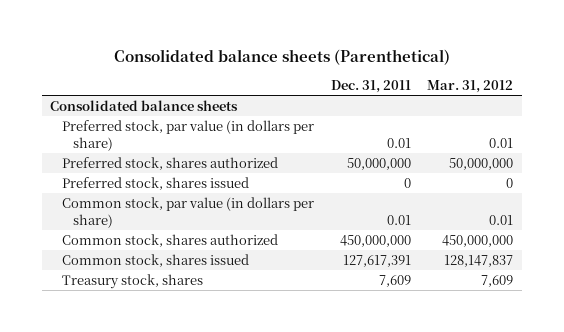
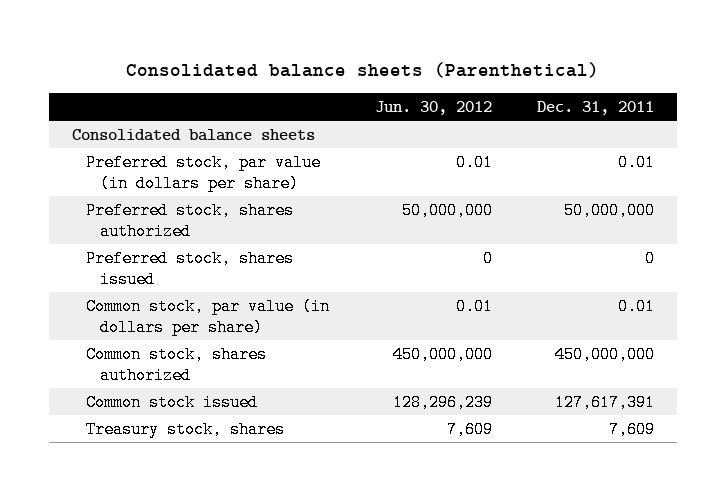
[427,79,514,93] Mar. 31, 2012 -> none
none -> [374,100,492,115] Jun. 30, 2012
[61,253,249,267] Common stock, shares issued -> [85,393,258,411] Common stock issued

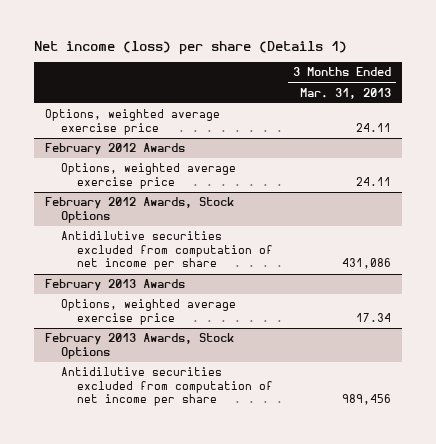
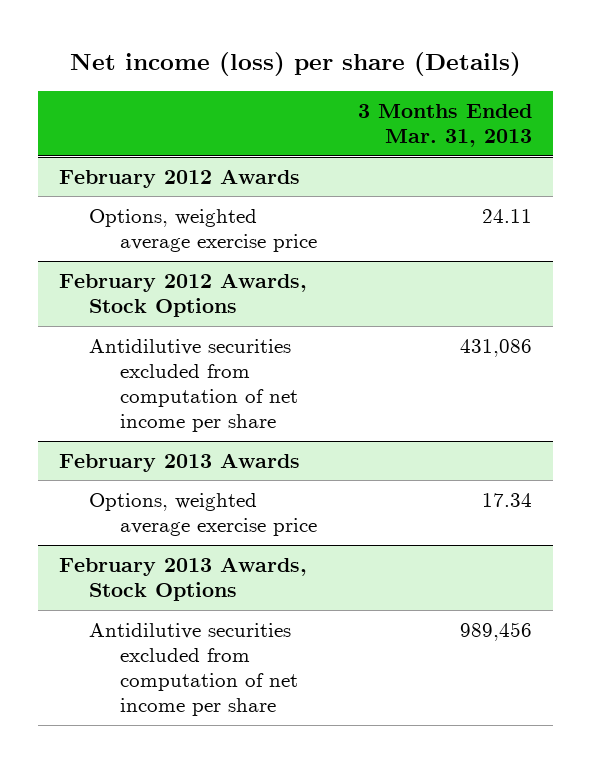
[34,41,348,56] Net income (loss) per share (Details 1) -> [69,52,521,77] Net income (loss) per share (Details)
[44,109,220,135] Options, weighted average exercise price -> none

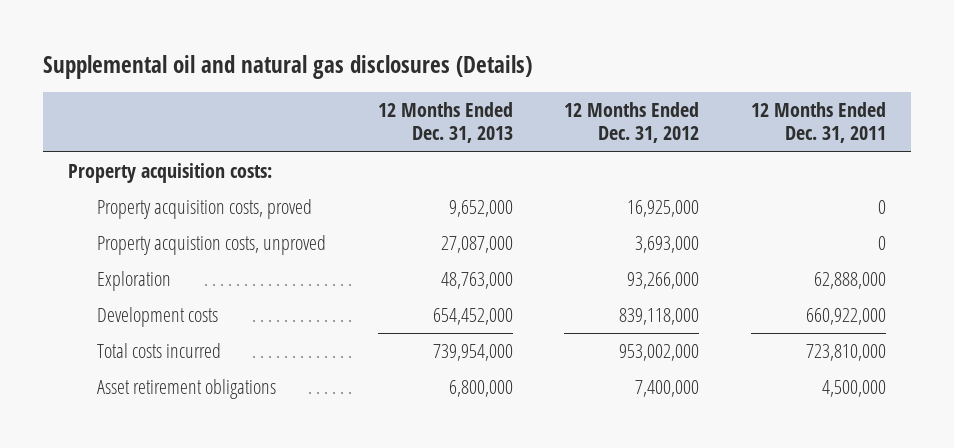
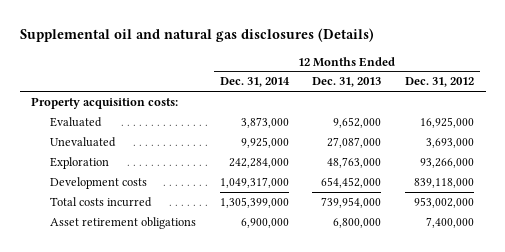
[750,102,886,144] 12 Months Ended Dec. 31, 2011 -> none
none -> [219,77,290,88] Dec. 31, 2014
[97,199,313,220] Property acquisition costs, proved -> [50,116,103,127] Evaluated
[97,235,327,256] Property acquistion costs, unproved -> [50,136,117,147] Unevaluated

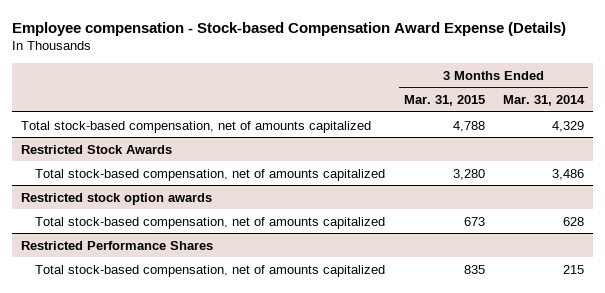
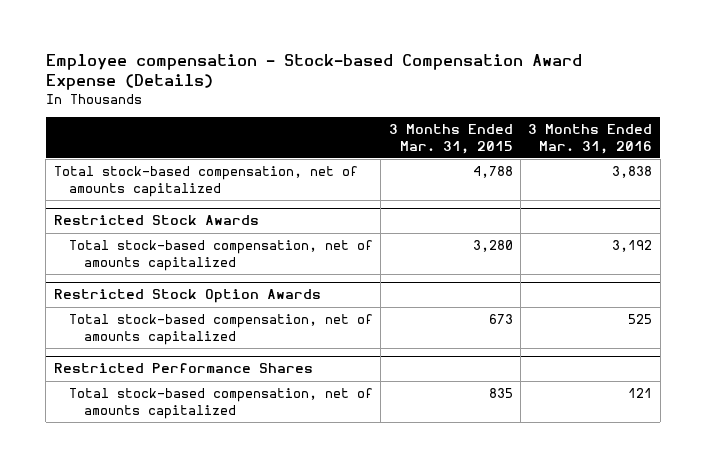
[502,95,585,107] Mar. 31, 2014 -> none
none -> [528,124,653,154] 3 Months Ended Mar. 31, 2016
[21,192,213,205] Restricted stock option awards -> [53,289,321,304] Restricted Stock Option Awards

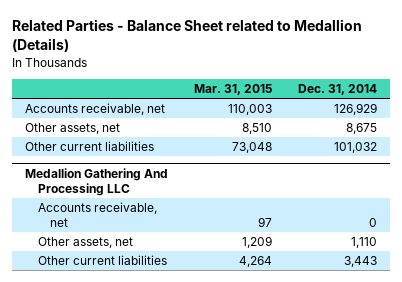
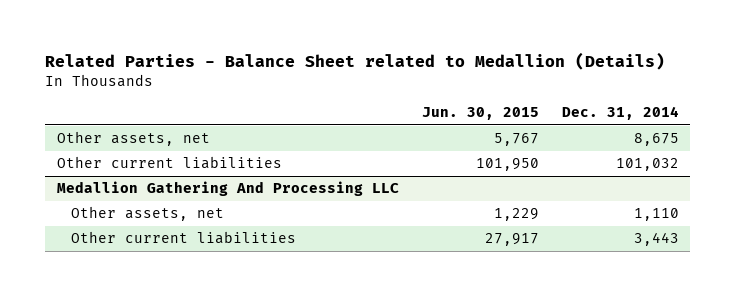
[194,84,273,96] Mar. 31, 2015 -> none
none -> [421,107,539,121] Jun. 30, 2015
[25,103,166,116] Accounts receivable, net -> none
[37,202,157,228] Accounts receivable, net -> none

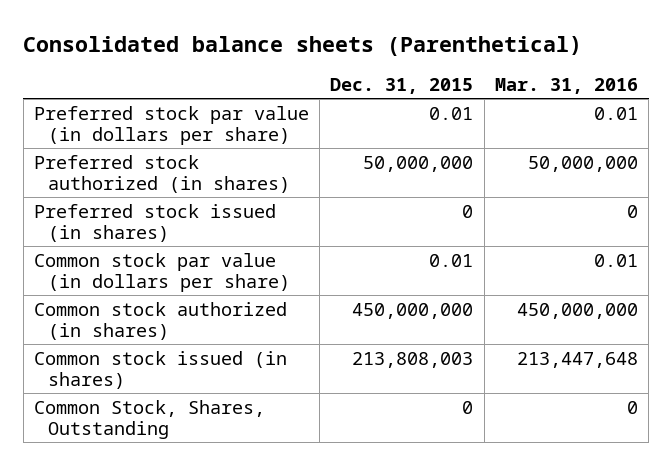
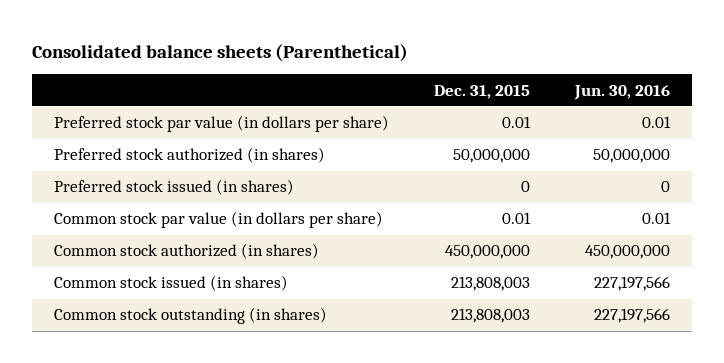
[494,77,638,94] Mar. 31, 2016 -> none
none -> [573,84,670,100] Jun. 30, 2016
[33,399,265,439] Common Stock, Shares, Outstanding -> [54,307,328,325] Common stock outstanding (in shares)
[462,400,474,414] 0 -> [451,308,531,324] 213,808,003

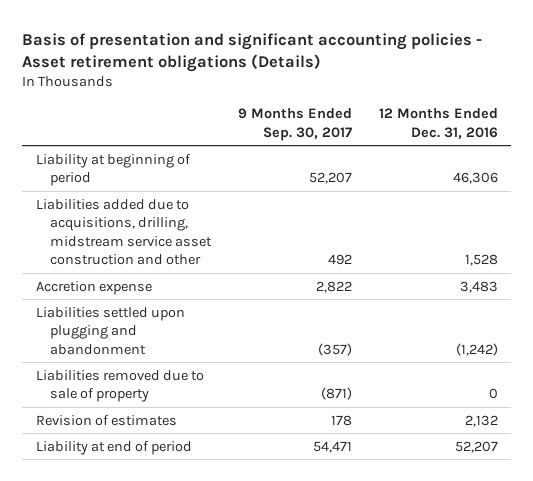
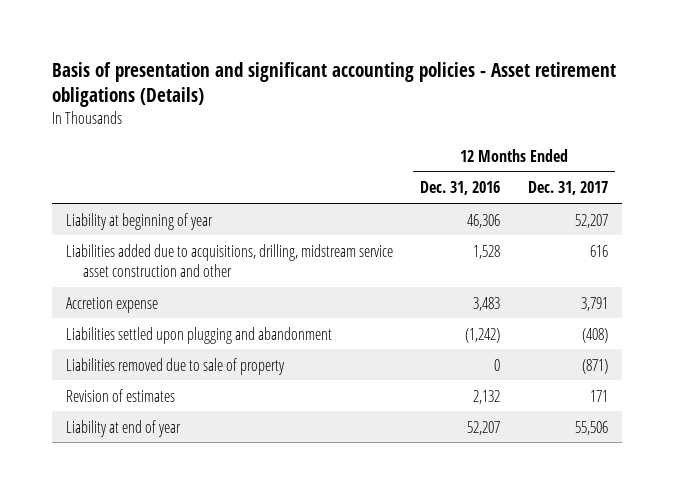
[237,108,352,141] 9 Months Ended Sep. 30, 2017 -> none
none -> [528,181,609,196] Dec. 31, 2017
[35,153,191,187] Liability at beginning of period -> [65,212,213,230] Liability at beginning of year
[35,440,192,455] Liability at end of period -> [65,419,181,437] Liability at end of year

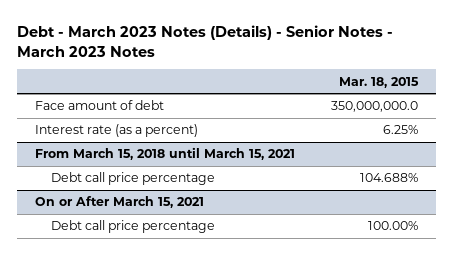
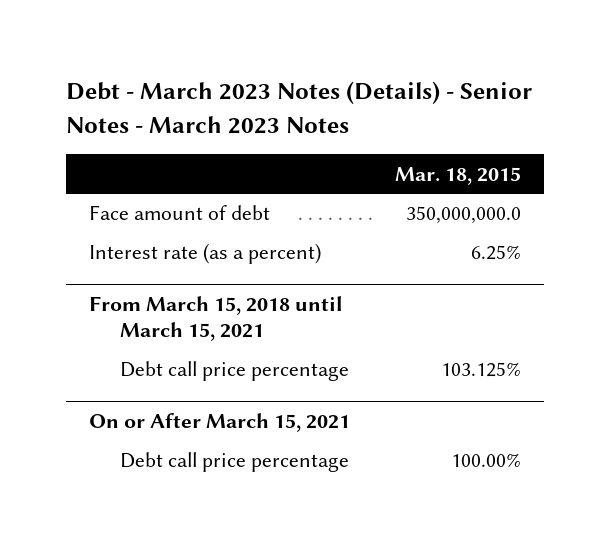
[360,173,419,183] 104.688% -> [441,362,522,378] 103.125%

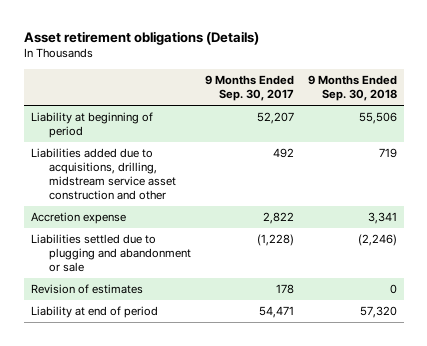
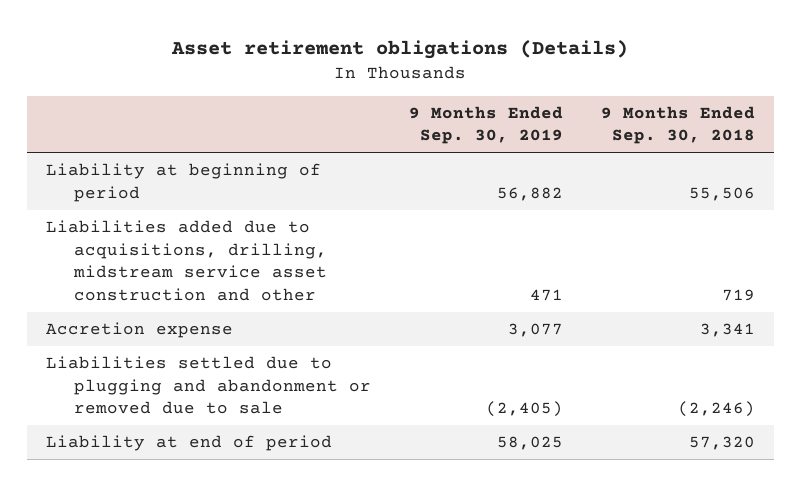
[204,75,294,101] 9 Months Ended Sep. 30, 2017 -> none
none -> [408,105,563,145] 9 Months Ended Sep. 30, 2019
[30,284,143,295] Revision of estimates -> none
[30,234,191,272] Liabilities settled due to plugging and abandonment or sale -> [45,356,371,415] Liabilities settled due to plugging and abandonment or removed due to sale

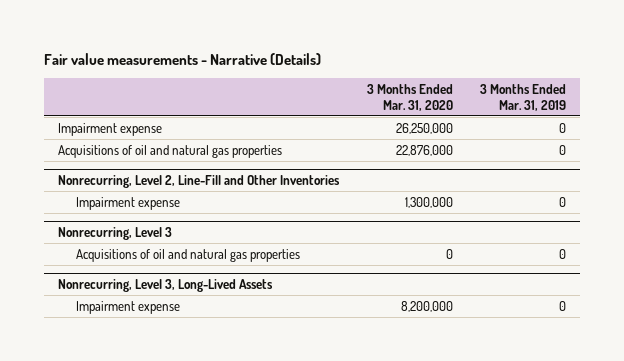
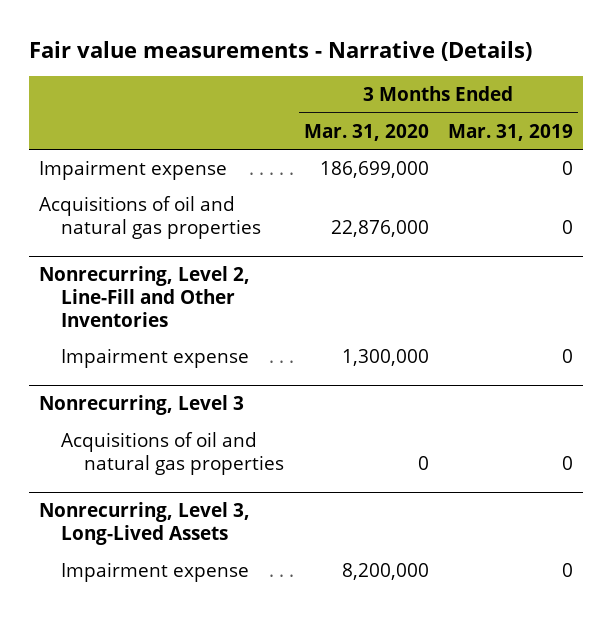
[395,122,453,134] 26,250,000 -> [319,160,429,178] 186,699,000

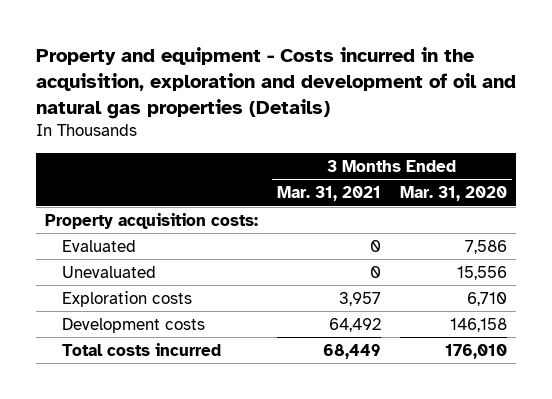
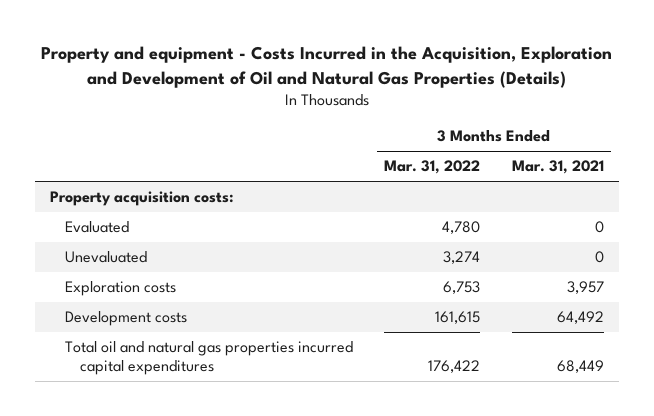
[35,46,516,119] Property and equipment - Costs incurred in the acquisition, exploration and development of oil and natural gas properties (Details) -> [40,46,612,88] Property and equipment - Costs Incurred in the Acquisition, Exploration and Development of Oil and Natural Gas Properties (Details)
[399,186,507,202] Mar. 31, 2020 -> none
none -> [384,160,481,175] Mar. 31, 2022
[62,342,222,356] Total costs incurred -> [65,341,354,376] Total oil and natural gas properties incurred capital expenditures

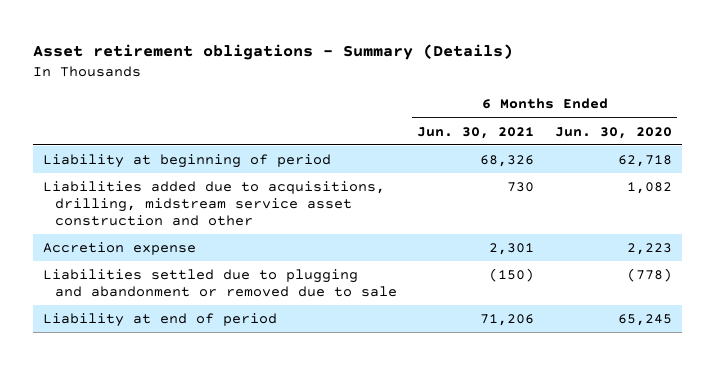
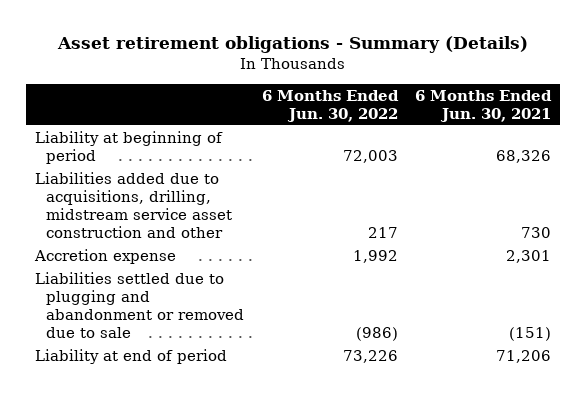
[554,126,672,139] Jun. 30, 2020 -> none
none -> [261,89,399,122] 6 Months Ended Jun. 30, 2022
[489,267,535,282] (150) -> [508,326,551,341] (151)

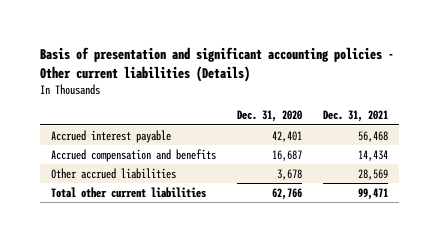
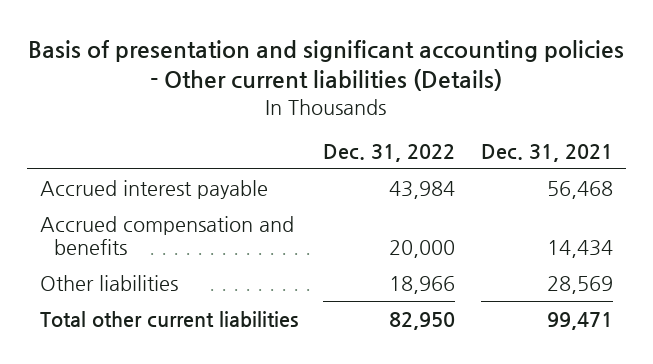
[237,110,303,123] Dec. 31, 2020 -> none
none -> [323,143,456,162] Dec. 31, 2022
[50,167,176,179] Other accrued liabilities -> [39,274,178,291] Other liabilities

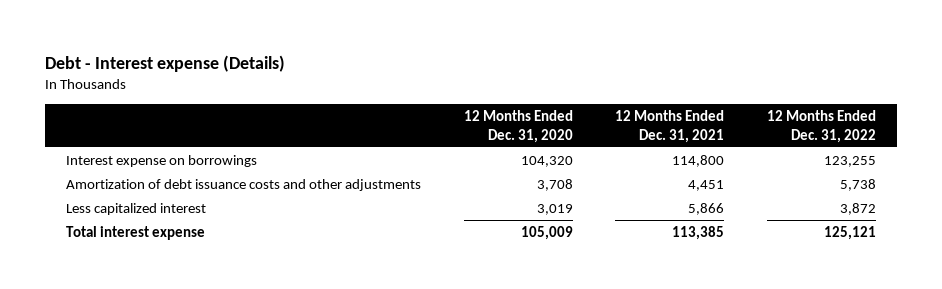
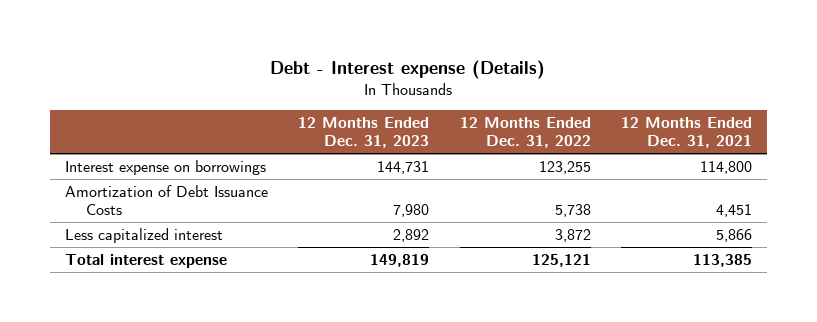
[463,110,573,143] 12 Months Ended Dec. 31, 2020 -> none
none -> [298,116,430,149] 12 Months Ended Dec. 31, 2023
[66,179,422,192] Amortization of debt issuance costs and other adjustments -> [64,184,268,215] Amortization of Debt Issuance Costs

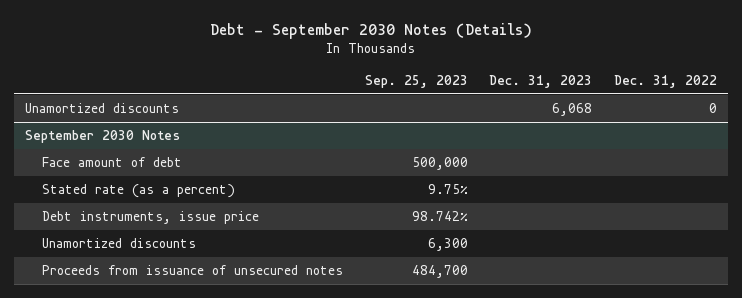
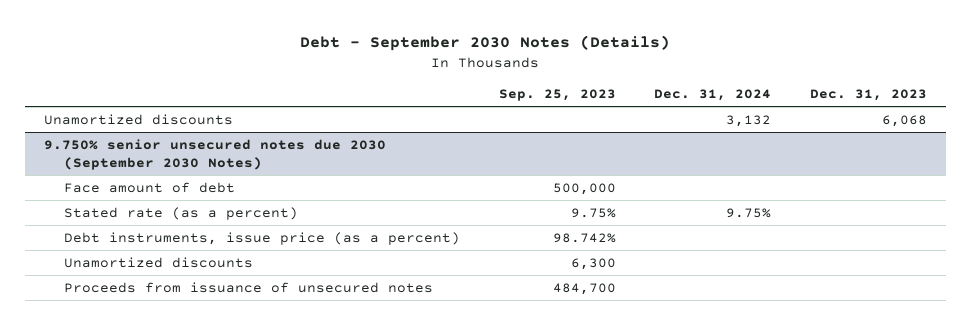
[614,74,718,88] Dec. 31, 2022 -> none
none -> [654,89,772,102] Dec. 31, 2024
[24,130,180,144] September 2030 Notes -> [44,138,387,170] 9.750% senior unsecured notes due 2030 (September 2030 Notes)
[41,211,259,225] Debt instruments, issue price -> [63,231,460,245] Debt instruments, issue price (as a percent)

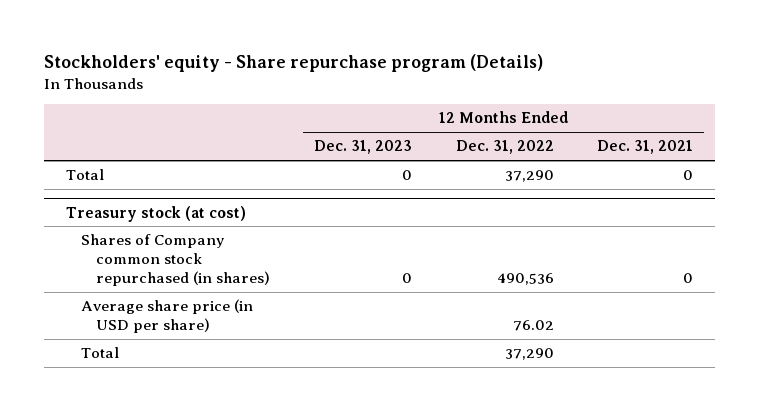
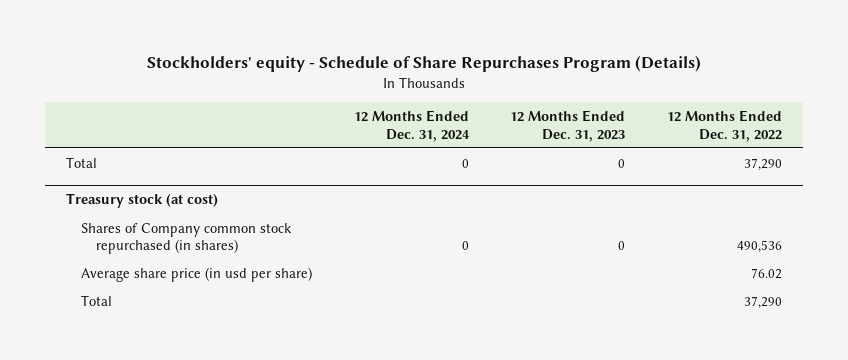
[44,54,544,73] Stockholders' equity - Share repurchase program (Details) -> [146,55,701,73] Stockholders' equity - Schedule of Share Repurchases Program (Details)
[597,140,694,155] Dec. 31, 2021 -> none
none -> [353,110,470,142] 12 Months Ended Dec. 31, 2024
[81,299,254,334] Average share price (in USD per share) -> [80,266,312,282] Average share price (in usd per share)

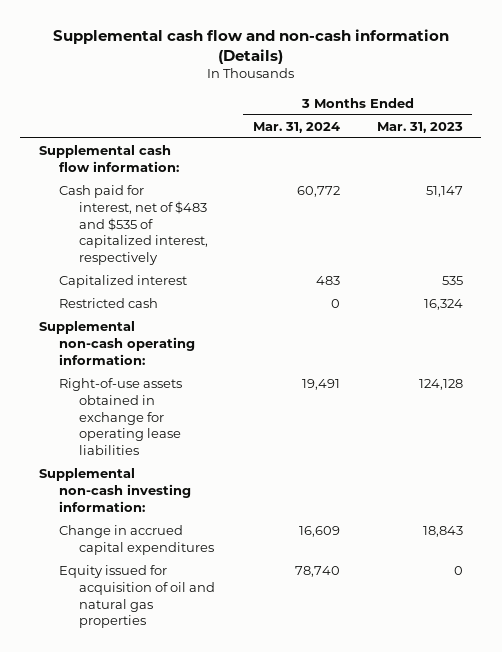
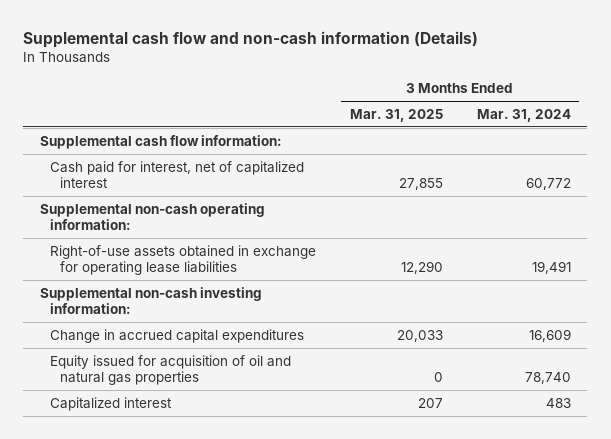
[376,121,463,133] Mar. 31, 2023 -> none
none -> [349,108,443,122] Mar. 31, 2025
[59,298,159,309] Restricted cash -> none
[59,185,209,266] Cash paid for interest, net of $483 and $535 of capitalized interest, respectively -> [50,160,305,189] Cash paid for interest, net of capitalized interest
[59,275,188,289] Capitalized interest -> [50,396,173,411] Capitalized interest

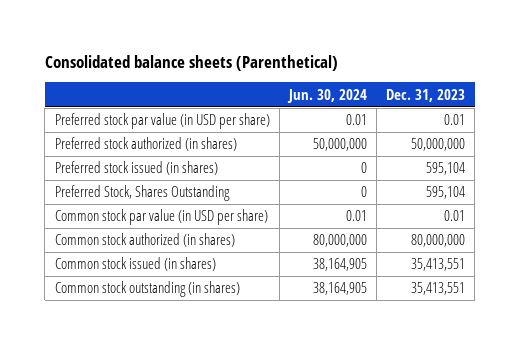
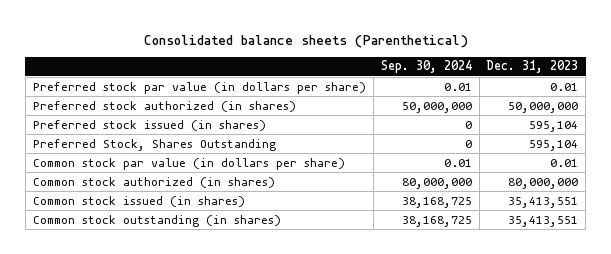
[286,88,367,103] Jun. 30, 2024 -> none
none -> [380,60,472,74] Sep. 30, 2024
[54,113,270,130] Preferred stock par value (in USD per share) -> [32,81,366,94] Preferred stock par value (in dollars per share)
[54,209,268,226] Common stock par value (in USD per share) -> [32,157,345,170] Common stock par value (in dollars per share)

